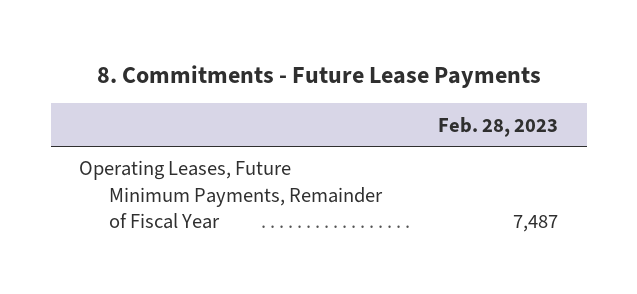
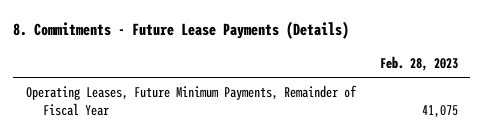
[96,64,541,88] 8. Commitments - Future Lease Payments -> [13,20,350,39] 8. Commitments - Future Lease Payments (Details)
[513,215,559,233] 7,487 -> [421,104,458,118] 41,075

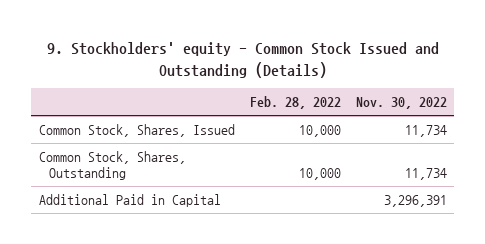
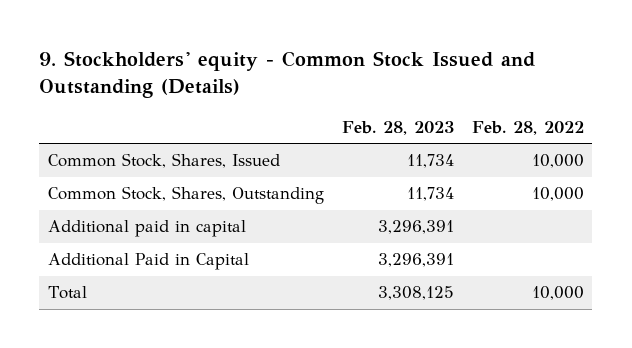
[355,97,447,110] Nov. 30, 2022 -> none
none -> [341,120,454,135] Feb. 28, 2023
none -> [48,220,247,238] Additional paid in capital
none -> [48,286,88,300] Total

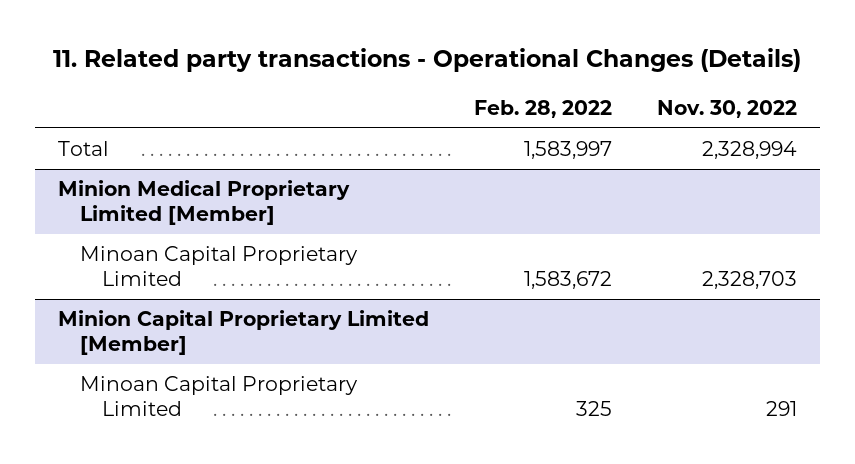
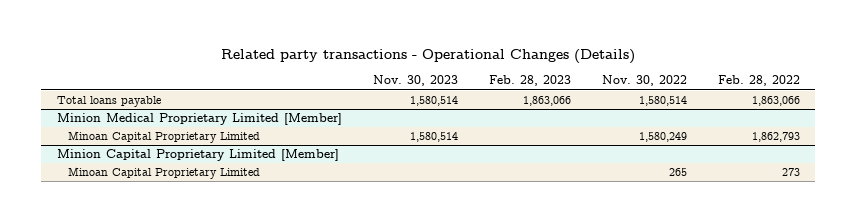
[53,48,802,73] 11. Related party transactions - Operational Changes (Details) -> [221,49,636,65] Related party transactions - Operational Changes (Details)
none -> [372,75,458,87] Nov. 30, 2023
none -> [488,75,571,87] Feb. 28, 2023
[57,141,109,157] Total -> [56,96,161,108] Total loans payable
[523,141,612,160] 1,583,997 -> [751,96,800,107] 1,863,066
[701,141,797,160] 2,328,994 -> [638,96,687,107] 1,580,514
[523,271,612,290] 1,583,672 -> [751,132,800,143] 1,862,793
[701,271,797,290] 2,328,703 -> [638,132,687,143] 1,580,249
[575,401,612,417] 325 -> [781,168,800,177] 273
[765,401,797,417] 291 -> [668,168,687,177] 265

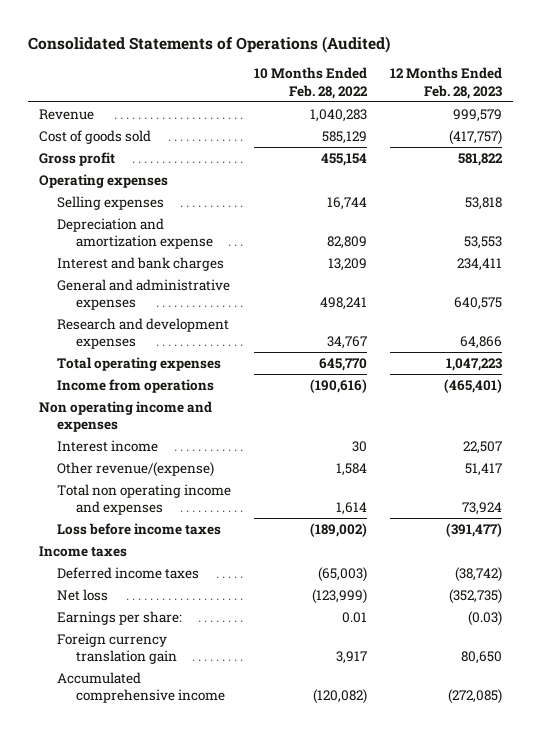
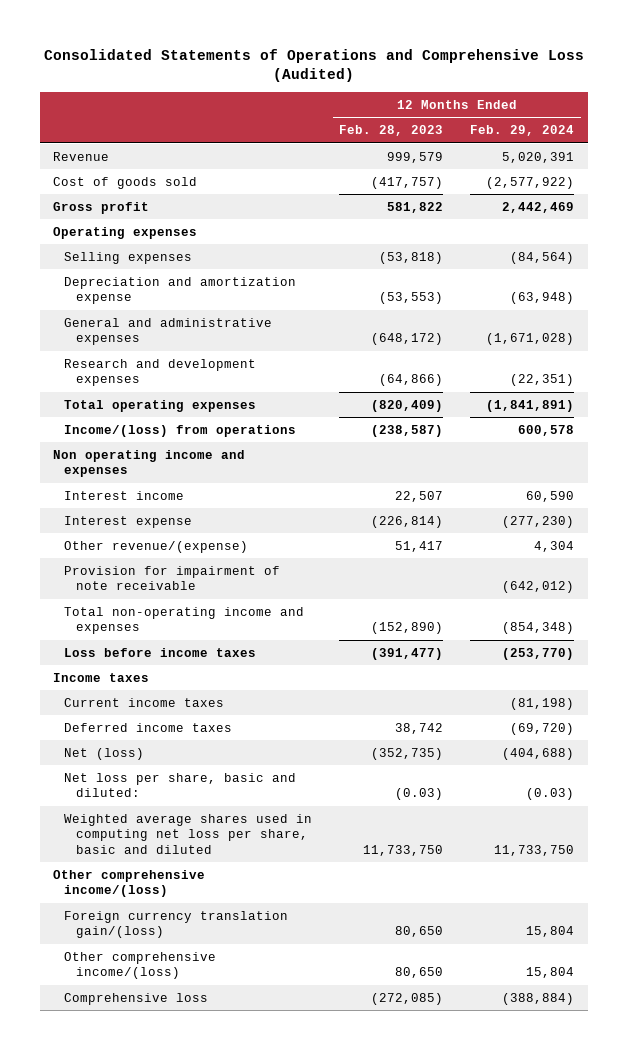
[27,35,390,53] Consolidated Statements of Operations (Audited) -> [43,48,584,83] Consolidated Statements of Operations and Comprehensive Loss (Audited)
[254,67,369,99] 10 Months Ended Feb. 28, 2022 -> none
none -> [470,125,575,137] Feb. 29, 2024
[57,256,225,271] Interest and bank charges -> none
[464,196,502,210] 53,818 -> [379,251,444,264] (53,818)
[463,236,502,250] 53,553 -> [379,292,444,305] (53,553)
[453,297,502,311] 640,575 -> [371,333,444,346] (648,172)
[459,336,502,350] 64,866 -> [379,374,444,387] (64,866)
[445,357,502,371] 1,047,223 -> [371,399,444,412] (820,409)
[57,378,215,393] Income from operations -> [64,424,297,437] Income/(loss) from operations
[443,378,502,393] (465,401) -> [371,424,444,437] (238,587)
none -> [64,515,193,528] Interest expense
none -> [64,565,281,591] Provision for impairment of note receivable
[57,483,232,516] Total non operating income and expenses -> [64,606,305,635] Total non-operating income and expenses
[461,502,502,516] 73,924 -> [371,622,444,635] (152,890)
none -> [64,697,225,707] Current income taxes
[454,566,502,582] (38,742) -> [395,722,444,734] 38,742
[57,588,109,601] Net loss -> [64,747,145,760] Net (loss)
[57,610,183,625] Earnings per share: -> [64,772,297,798] Net loss per share, basic and diluted:
none -> [64,813,313,854] Weighted average shares used in computing net loss per share, basic and diluted
none -> [53,869,206,898] Other comprehensive income/(loss)
[57,632,178,665] Foreign currency translation gain -> [64,910,289,939] Foreign currency translation gain/(loss)
none -> [64,951,217,980] Other comprehensive income/(loss)
[57,671,226,704] Accumulated comprehensive income -> [64,992,209,1005] Comprehensive loss

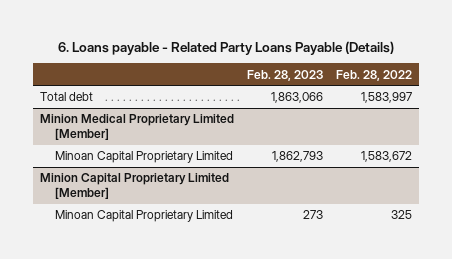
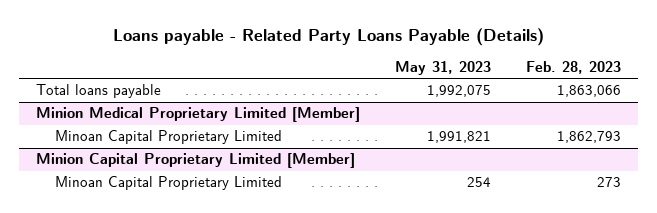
[58,40,395,55] 6. Loans payable - Related Party Loans Payable (Details) -> [112,27,544,46] Loans payable - Related Party Loans Payable (Details)
[336,69,413,81] Feb. 28, 2022 -> none
none -> [395,60,492,75] May 31, 2023
[39,92,93,102] Total debt -> [36,84,162,99] Total loans payable

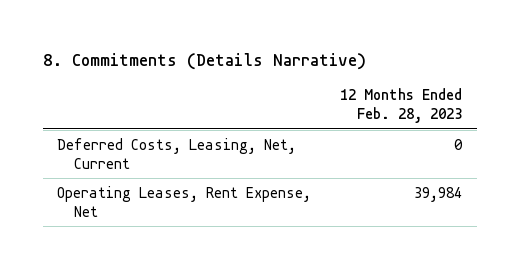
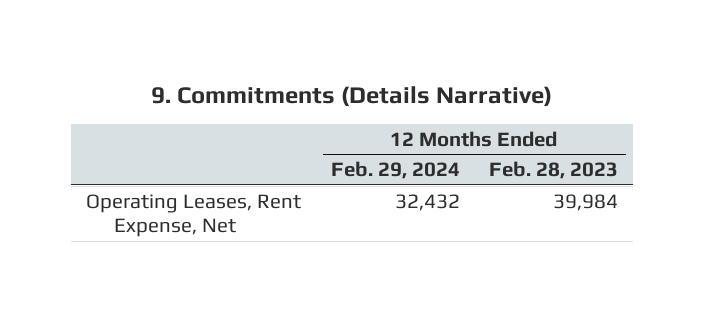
[42,52,366,70] 8. Commitments (Details Narrative) -> [151,85,553,107] 9. Commitments (Details Narrative)
none -> [330,161,460,180] Feb. 29, 2024
[57,137,297,169] Deferred Costs, Leasing, Net, Current -> none

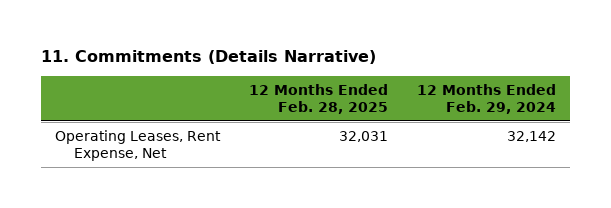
[151,85,553,107] 9. Commitments (Details Narrative) -> [40,50,376,65] 11. Commitments (Details Narrative)
[489,161,619,180] Feb. 28, 2023 -> none
none -> [249,83,389,114] 12 Months Ended Feb. 28, 2025
[394,194,460,212] 32,432 -> [506,130,556,142] 32,142

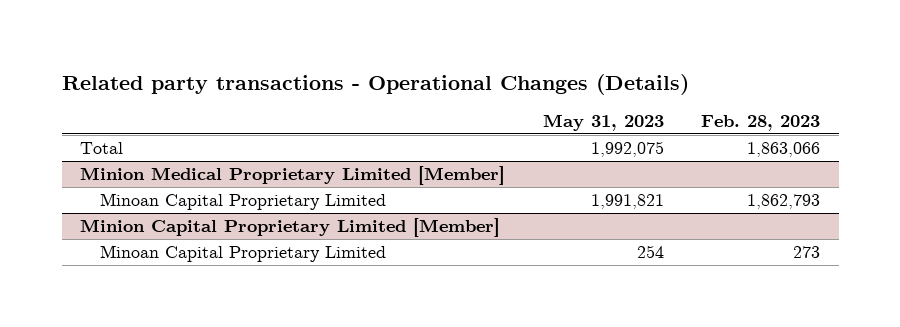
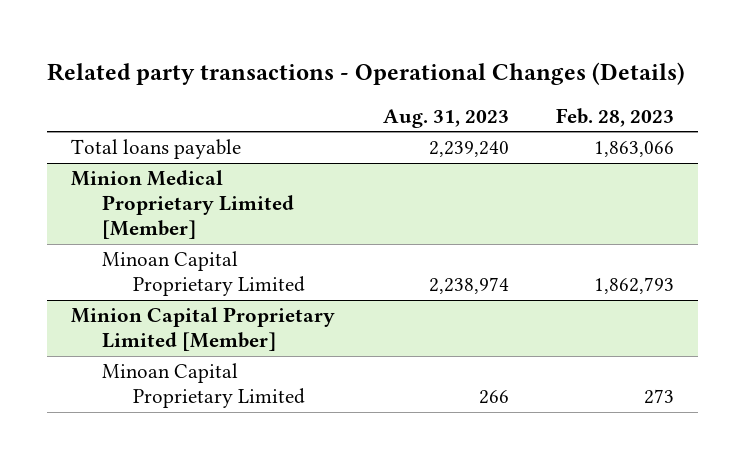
[542,113,664,131] May 31, 2023 -> none
none -> [382,108,509,128] Aug. 31, 2023
[80,142,124,155] Total -> [71,139,242,160] Total loans payable

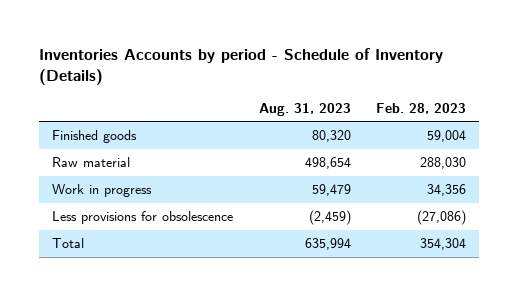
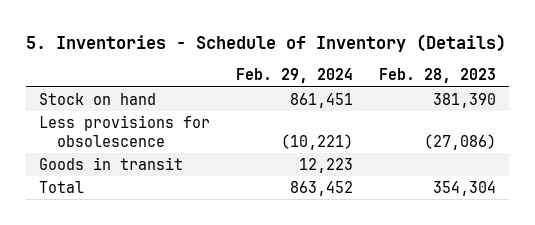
[39,48,444,85] Inventories Accounts by period - Schedule of Inventory (Details) -> [26,33,507,52] 5. Inventories - Schedule of Inventory (Details)
[258,102,351,116] Aug. 31, 2023 -> none
none -> [236,68,354,84] Feb. 29, 2024
[52,130,138,144] Finished goods -> none
[52,157,131,168] Raw material -> none
[52,184,153,198] Work in progress -> none
none -> [39,92,157,105] Stock on hand
none -> [39,156,184,170] Goods in transit

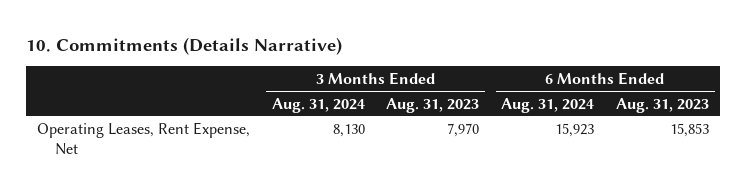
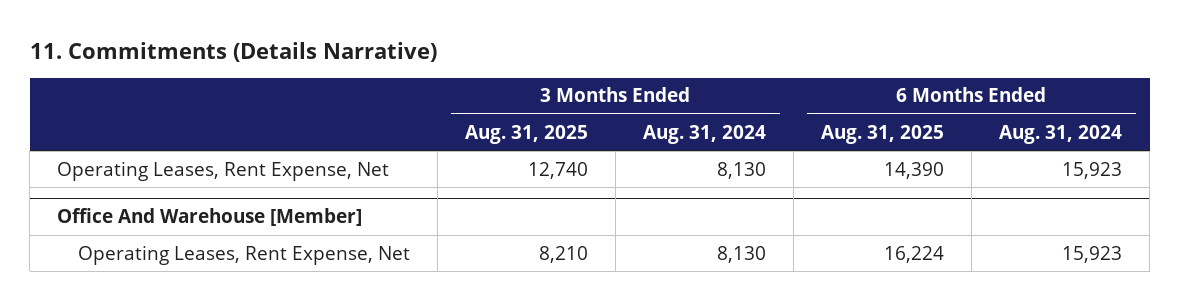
[25,36,342,55] 10. Commitments (Details Narrative) -> [29,41,437,62] 11. Commitments (Details Narrative)
[386,97,480,113] Aug. 31, 2023 -> none
[616,97,710,113] Aug. 31, 2023 -> none
none -> [464,124,588,144] Aug. 31, 2025
none -> [820,124,944,144] Aug. 31, 2025
none -> [57,208,363,227] Office And Warehouse [Member]
none -> [77,244,410,265] Operating Leases, Rent Expense, Net

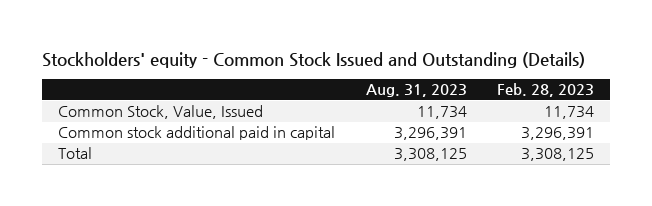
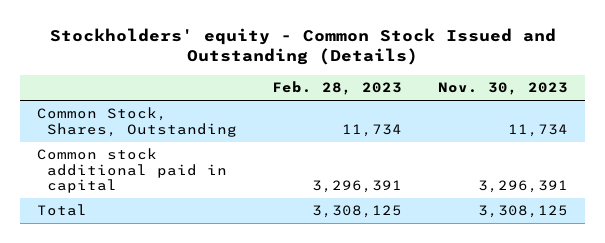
[365,84,467,98] Aug. 31, 2023 -> none
none -> [437,82,568,96] Nov. 30, 2023
[57,105,263,120] Common Stock, Value, Issued -> [37,107,238,137] Common Stock, Shares, Outstanding

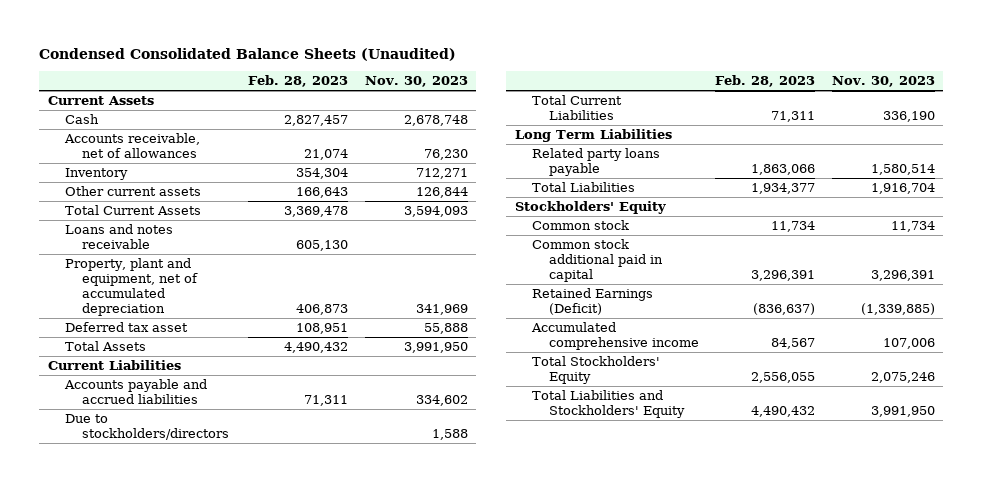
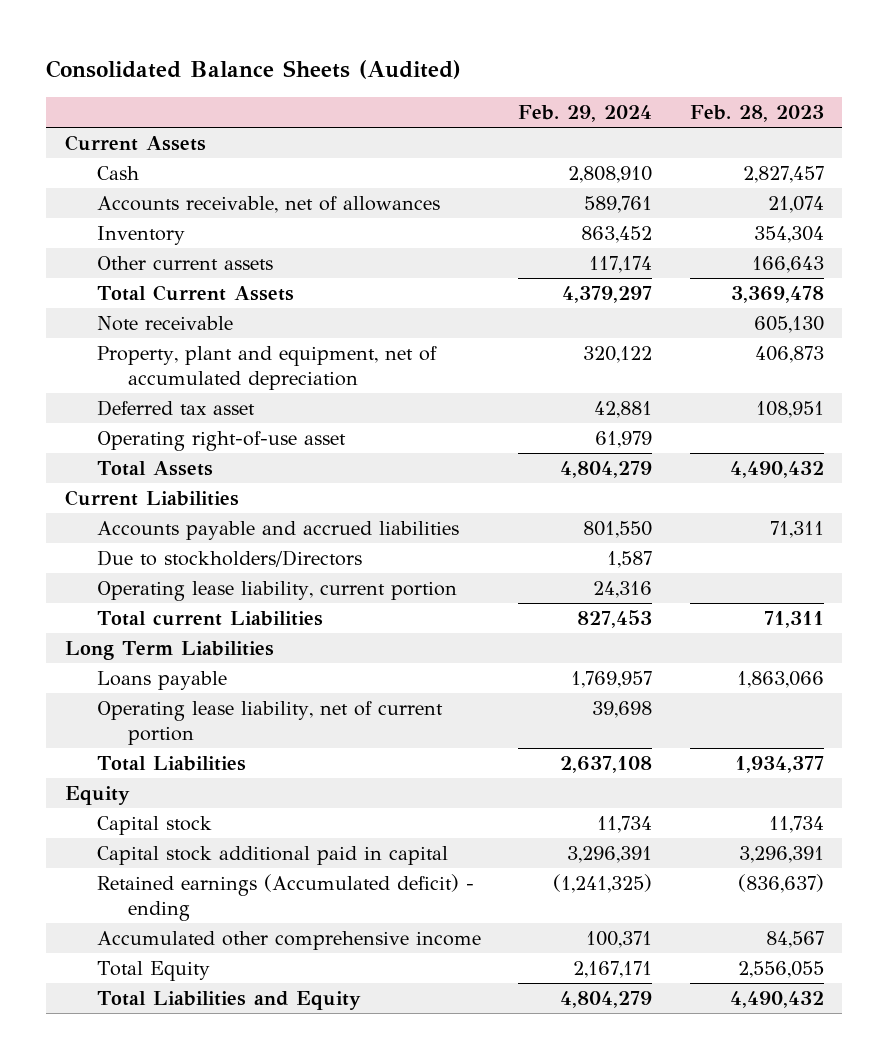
[39,47,457,61] Condensed Consolidated Balance Sheets (Unaudited) -> [46,60,462,80] Consolidated Balance Sheets (Audited)
[364,76,468,88] Nov. 30, 2023 -> none
none -> [518,105,653,123] Feb. 29, 2024
[64,224,173,250] Loans and notes receivable -> [96,315,233,331] Note receivable
none -> [96,430,346,451] Operating right-of-use asset
[64,414,230,441] Due to stockholders/directors -> [96,549,362,567] Due to stockholders/Directors
none -> [96,580,457,601] Operating lease liability, current portion
[531,95,622,121] Total Current Liabilities -> [96,610,323,626] Total current Liabilities
[531,148,660,177] Related party loans payable -> [96,670,227,690] Loans payable
none -> [96,700,443,745] Operating lease liability, net of current portion
[514,201,666,215] Stockholders' Equity -> [64,785,130,805] Equity
[531,220,629,231] Common stock -> [96,815,212,835] Capital stock
[531,239,664,282] Common stock additional paid in capital -> [96,845,448,865] Capital stock additional paid in capital
[531,288,653,316] Retained Earnings (Deficit) -> [96,873,474,921] Retained earnings (Accumulated deficit) - ending
[530,322,700,351] Accumulated comprehensive income -> [96,930,481,950] Accumulated other comprehensive income
[531,356,660,385] Total Stockholders' Equity -> [96,960,210,981] Total Equity
[531,390,686,419] Total Liabilities and Stockholders' Equity -> [96,990,361,1010] Total Liabilities and Equity

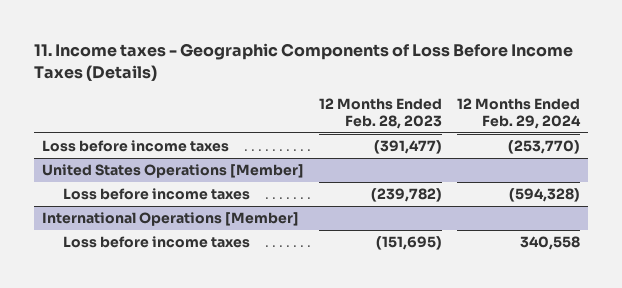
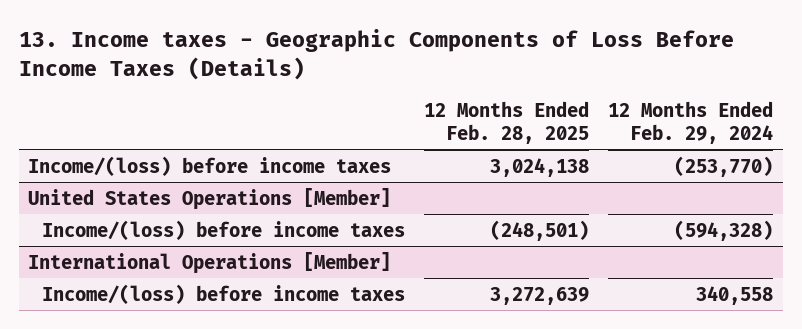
[33,42,573,81] 11. Income taxes - Geographic Components of Loss Before Income Taxes (Details) -> [18,29,734,80] 13. Income taxes - Geographic Components of Loss Before Income Taxes (Details)
[318,97,442,130] 12 Months Ended Feb. 28, 2023 -> none
none -> [424,101,590,144] 12 Months Ended Feb. 28, 2025
[41,140,229,153] Loss before income taxes -> [28,155,392,176] Income/(loss) before income taxes
[63,188,251,201] Loss before income taxes -> [41,219,405,240] Income/(loss) before income taxes
[63,236,251,249] Loss before income taxes -> [41,283,405,304] Income/(loss) before income taxes

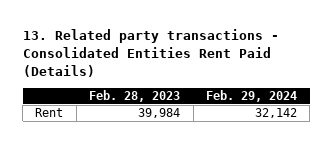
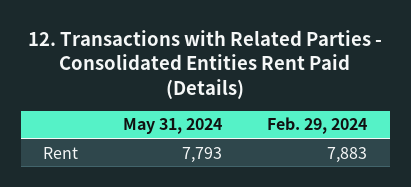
[22,29,279,78] 13. Related party transactions - Consolidated Entities Rent Paid (Details) -> [28,29,383,99] 12. Transactions with Related Parties - Consolidated Entities Rent Paid (Details)
[89,90,181,103] Feb. 28, 2023 -> none
none -> [123,118,223,135] May 31, 2024
[254,108,297,119] 32,142 -> [327,146,368,163] 7,883

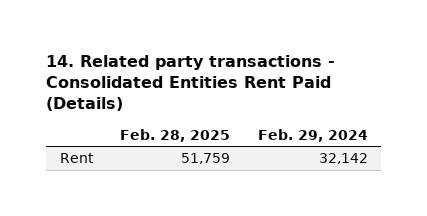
[28,29,383,99] 12. Transactions with Related Parties - Consolidated Entities Rent Paid (Details) -> [45,55,335,112] 14. Related party transactions - Consolidated Entities Rent Paid (Details)
[123,118,223,135] May 31, 2024 -> none
none -> [120,128,231,142] Feb. 28, 2025
[327,146,368,163] 7,883 -> [318,153,368,165] 32,142

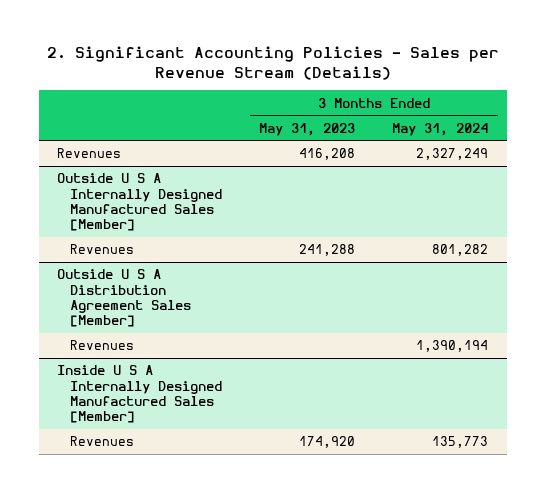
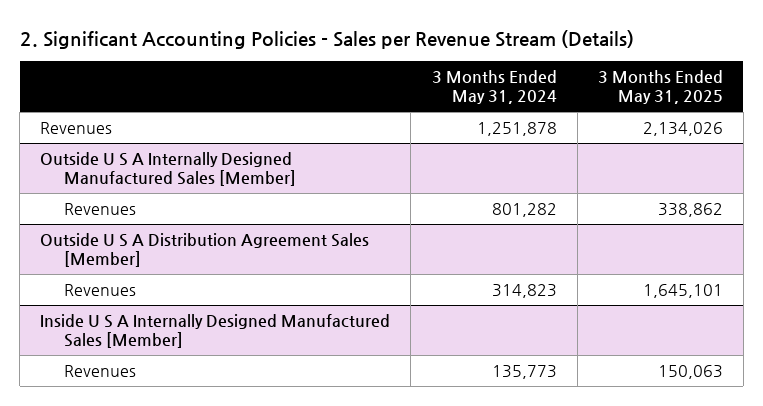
[259,122,356,136] May 31, 2023 -> none
none -> [597,70,723,105] 3 Months Ended May 31, 2025
[416,148,489,161] 2,327,249 -> [476,122,557,137] 1,251,878
[416,340,489,353] 1,390,194 -> [491,284,557,299] 314,823

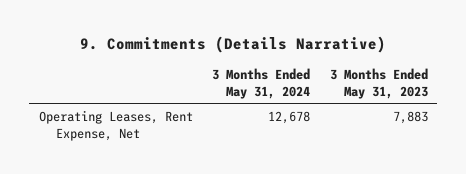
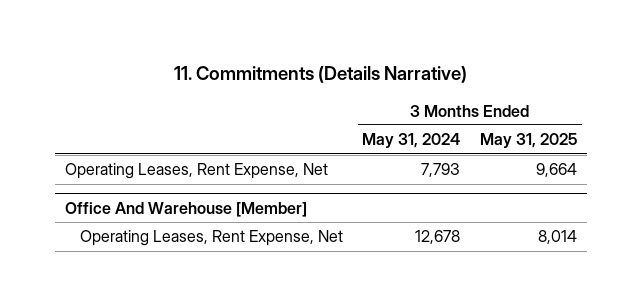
[80,36,387,54] 9. Commitments (Details Narrative) -> [173,66,467,84] 11. Commitments (Details Narrative)
[329,67,428,99] 3 Months Ended May 31, 2023 -> none
none -> [479,133,577,149] May 31, 2025
none -> [64,163,328,180] Operating Leases, Rent Expense, Net
none -> [64,201,307,217] Office And Warehouse [Member]

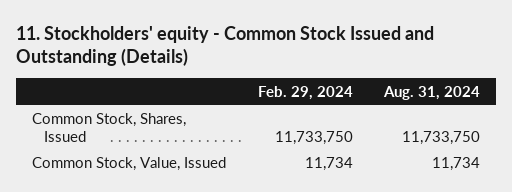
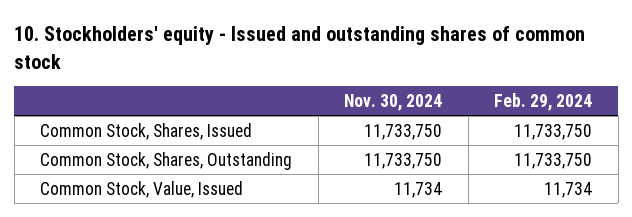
[16,25,435,67] 11. Stockholders' equity - Common Stock Issued and Outstanding (Details) -> [14,26,586,69] 10. Stockholders' equity - Issued and outstanding shares of common stock
[383,85,481,100] Aug. 31, 2024 -> none
none -> [344,94,443,112] Nov. 30, 2024
none -> [40,151,293,170] Common Stock, Shares, Outstanding

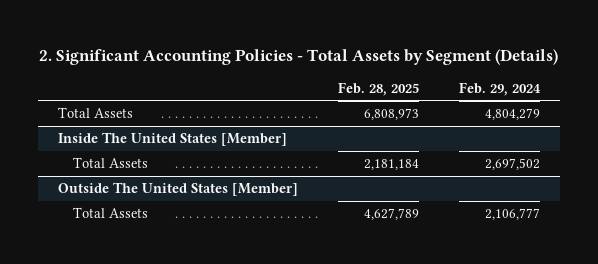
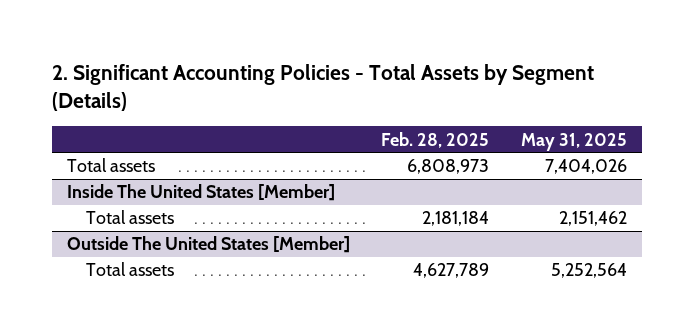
[458,81,541,96] Feb. 29, 2024 -> none
none -> [520,132,627,151] May 31, 2025
[58,107,134,119] Total Assets -> [67,158,156,173] Total assets
[73,157,149,169] Total Assets -> [85,210,174,225] Total assets
[73,207,149,219] Total Assets -> [85,262,174,277] Total assets

